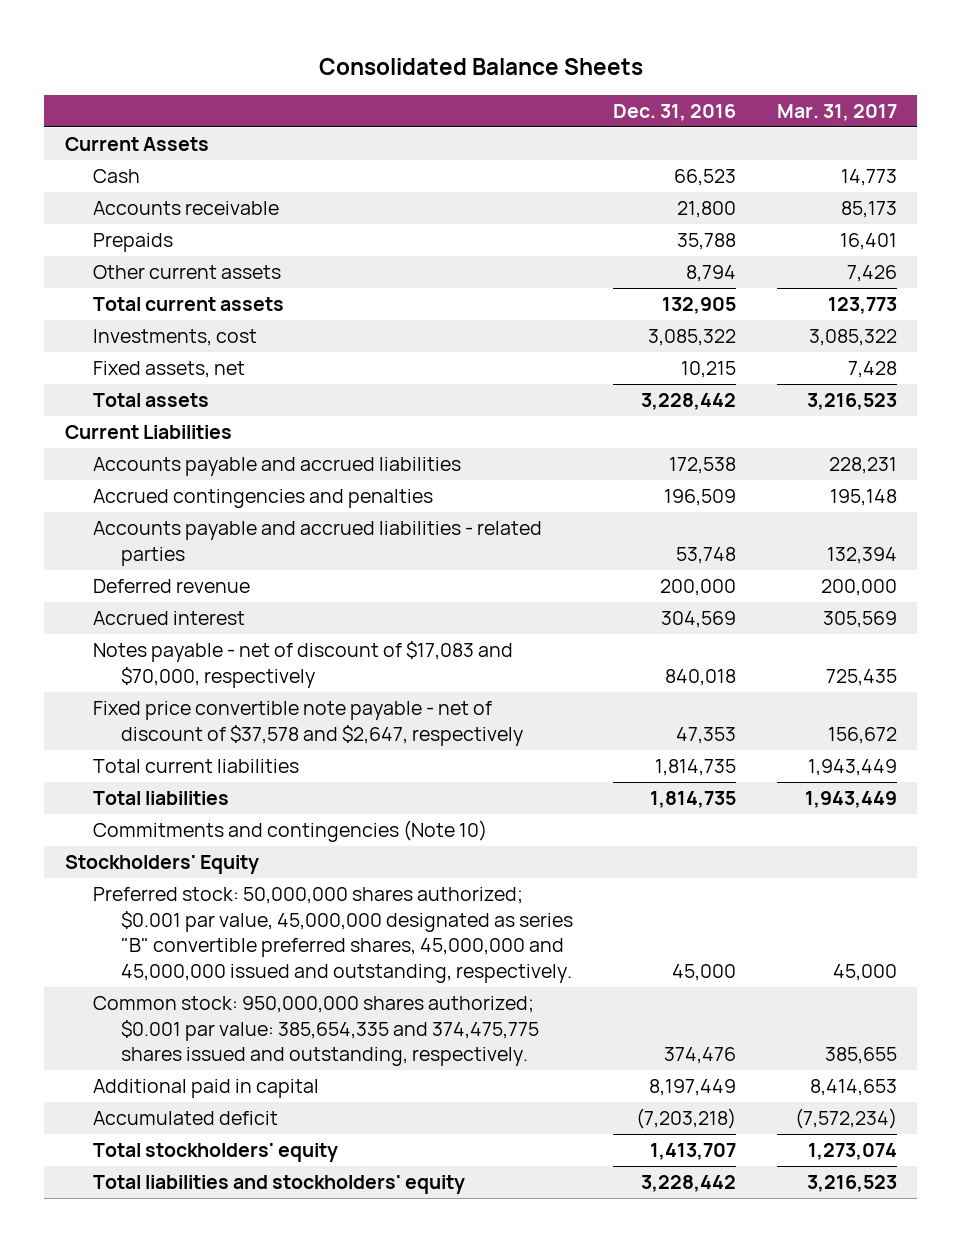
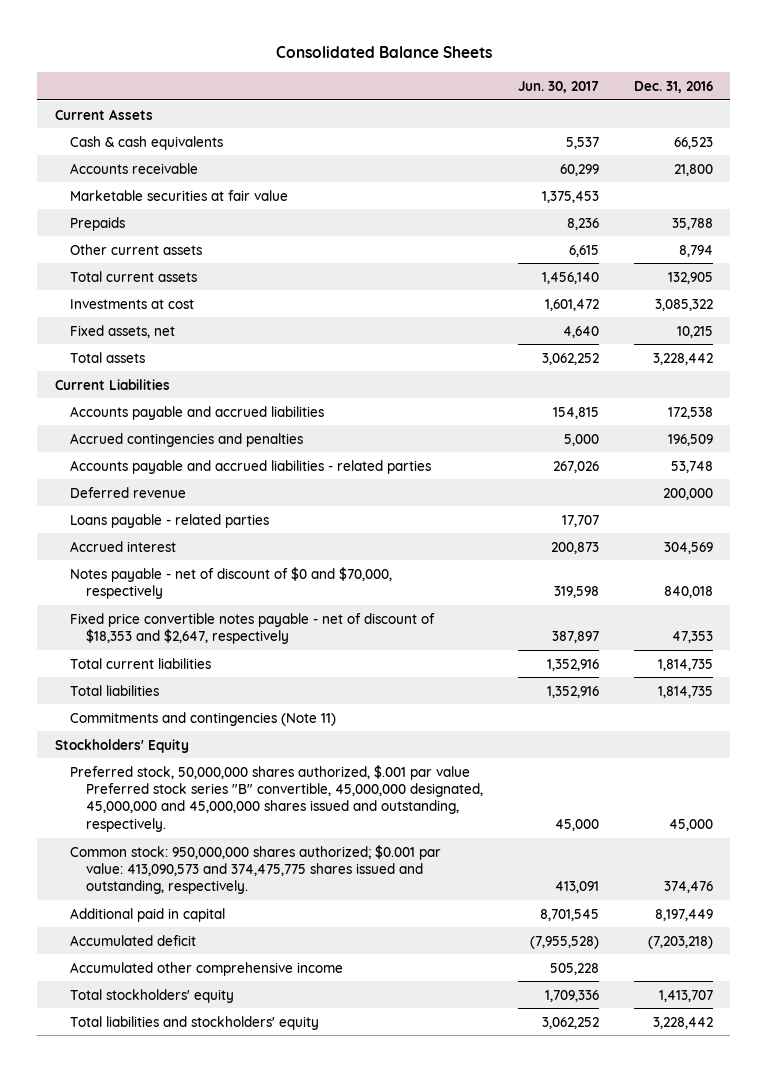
[776,104,897,122] Mar. 31, 2017 -> none
none -> [517,80,599,93] Jun. 30, 2017
[92,169,140,184] Cash -> [70,135,224,150] Cash & cash equivalents
none -> [70,189,289,201] Marketable securities at fair value
[92,329,257,347] Investments, cost -> [70,298,195,309] Investments at cost
none -> [70,513,270,528] Loans payable - related parties
[92,641,513,688] Notes payable - net of discount of $17,083 and $70,000, respectively -> [70,566,393,600] Notes payable - net of discount of $0 and $70,000, respectively
[92,701,523,746] Fixed price convertible note payable - net of discount of $37,578 and $2,647, respectively -> [70,612,436,645] Fixed price convertible notes payable - net of discount of $18,353 and $2,647, respectively
[92,820,487,843] Commitments and contingencies (Note 10) -> [70,711,337,726] Commitments and contingencies (Note 11)
[92,887,573,984] Preferred stock: 50,000,000 shares authorized; $0.001 par value, 45,000,000 designated as series "B" convertible preferred shares, 45,000,000 and 45,000,000 issued and outstanding, respectively. -> [70,764,484,832] Preferred stock, 50,000,000 shares authorized, $.001 par value Preferred stock series "B" convertible, 45,000,000 designated, 45,000,000 and 45,000,000 shares issued and outstanding, respectively.
[92,996,539,1067] Common stock: 950,000,000 shares authorized; $0.001 par value: 385,654,335 and 374,475,775 shares issued and outstanding, respectively. -> [70,844,442,895] Common stock: 950,000,000 shares authorized; $0.001 par value: 413,090,573 and 374,475,775 shares issued and outstanding, respectively.
none -> [70,961,344,976] Accumulated other comprehensive income

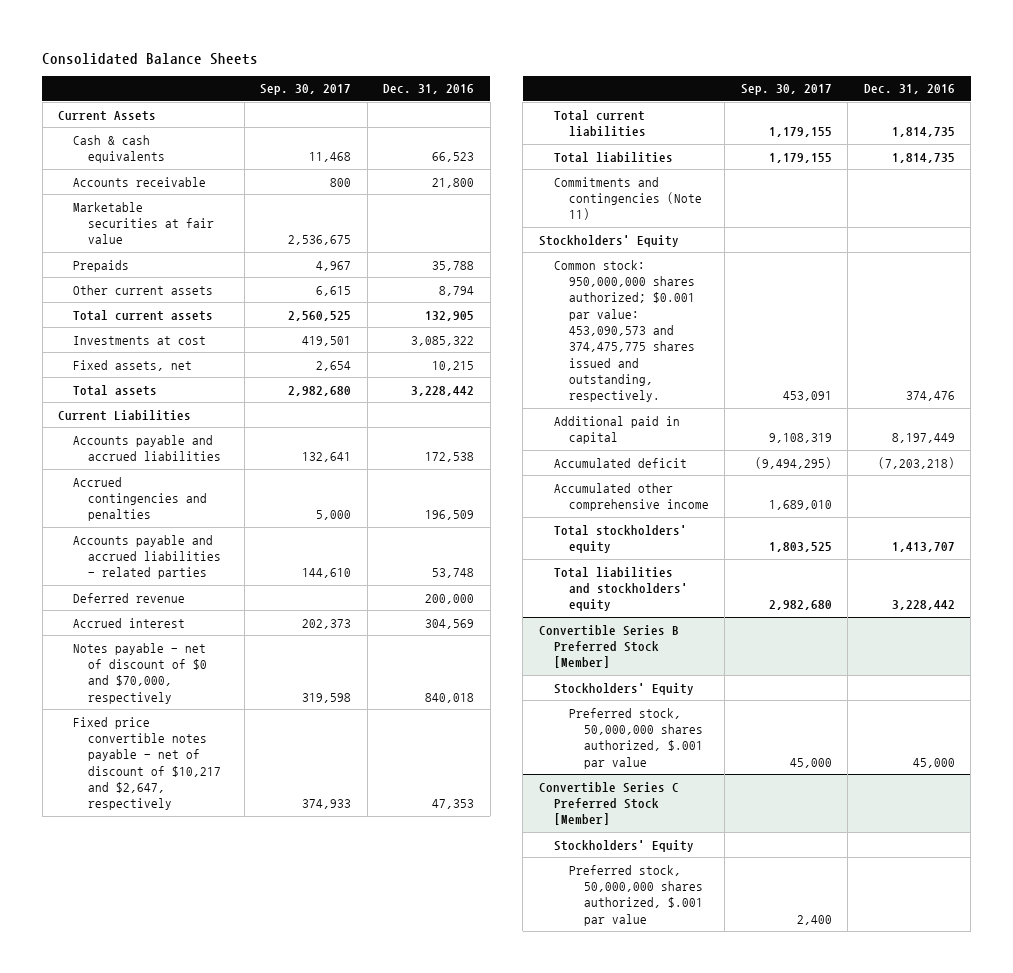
[517,80,599,93] Jun. 30, 2017 -> none
none -> [260,84,352,96] Sep. 30, 2017
[70,513,270,528] Loans payable - related parties -> none
[70,612,436,645] Fixed price convertible notes payable - net of discount of $18,353 and $2,647, respectively -> [73,716,222,811] Fixed price convertible notes payable - net of discount of $10,217 and $2,647, respectively
[70,764,484,832] Preferred stock, 50,000,000 shares authorized, $.001 par value Preferred stock series "B" convertible, 45,000,000 designated, 45,000,000 and 45,000,000 shares issued and outstanding, respectively. -> none
[70,844,442,895] Common stock: 950,000,000 shares authorized; $0.001 par value: 413,090,573 and 374,475,775 shares issued and outstanding, respectively. -> [553,259,695,403] Common stock: 950,000,000 shares authorized; $0.001 par value: 453,090,573 and 374,475,775 shares issued and outstanding, respectively.
none -> [538,624,679,669] Convertible Series B Preferred Stock [Member]
none -> [553,682,694,695] Stockholders' Equity
none -> [568,707,703,769] Preferred stock, 50,000,000 shares authorized, $.001 par value
none -> [538,781,679,826] Convertible Series C Preferred Stock [Member]
none -> [553,839,694,852] Stockholders' Equity
none -> [568,864,703,926] Preferred stock, 50,000,000 shares authorized, $.001 par value

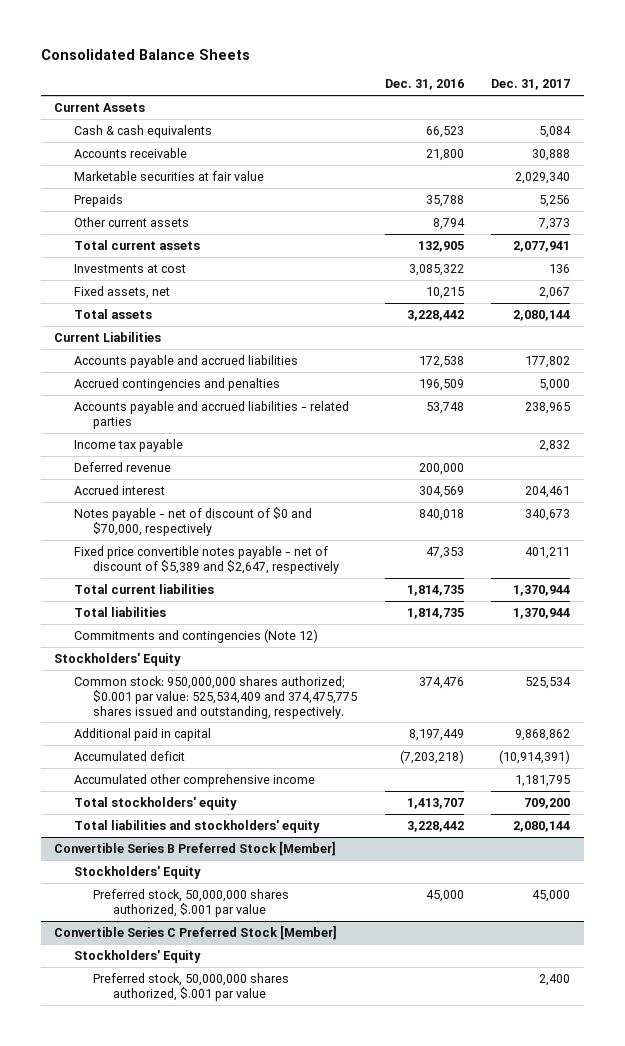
[260,84,352,96] Sep. 30, 2017 -> none
none -> [491,79,571,91] Dec. 31, 2017
none -> [73,438,183,452] Income tax payable
[73,716,222,811] Fixed price convertible notes payable - net of discount of $10,217 and $2,647, respectively -> [73,545,340,574] Fixed price convertible notes payable - net of discount of $5,389 and $2,647, respectively
[553,176,702,221] Commitments and contingencies (Note 11) -> [73,628,318,643] Commitments and contingencies (Note 12)
[553,259,695,403] Common stock: 950,000,000 shares authorized; $0.001 par value: 453,090,573 and 374,475,775 shares issued and outstanding, respectively. -> [73,675,358,719] Common stock: 950,000,000 shares authorized; $0.001 par value: 525,534,409 and 374,475,775 shares issued and outstanding, respectively.

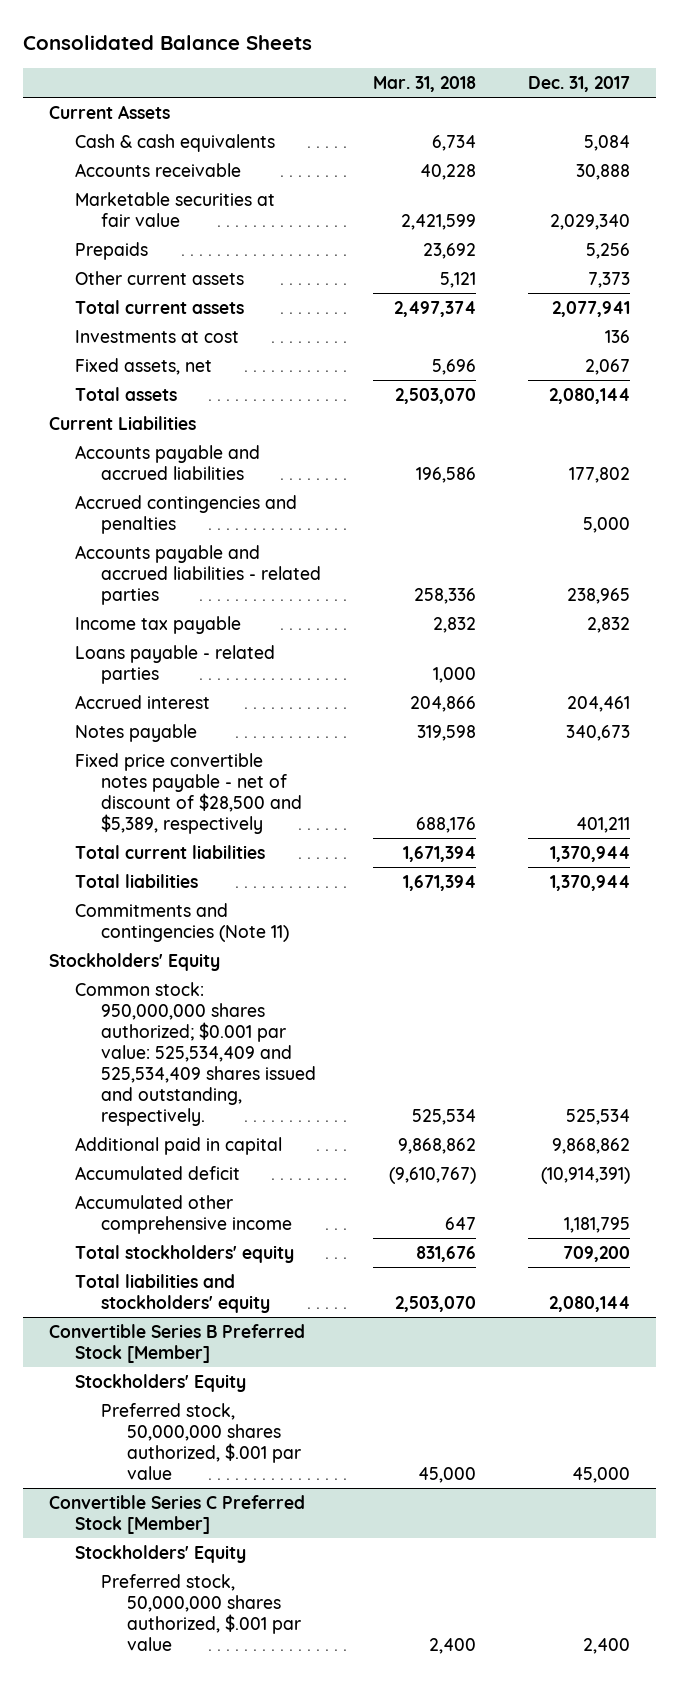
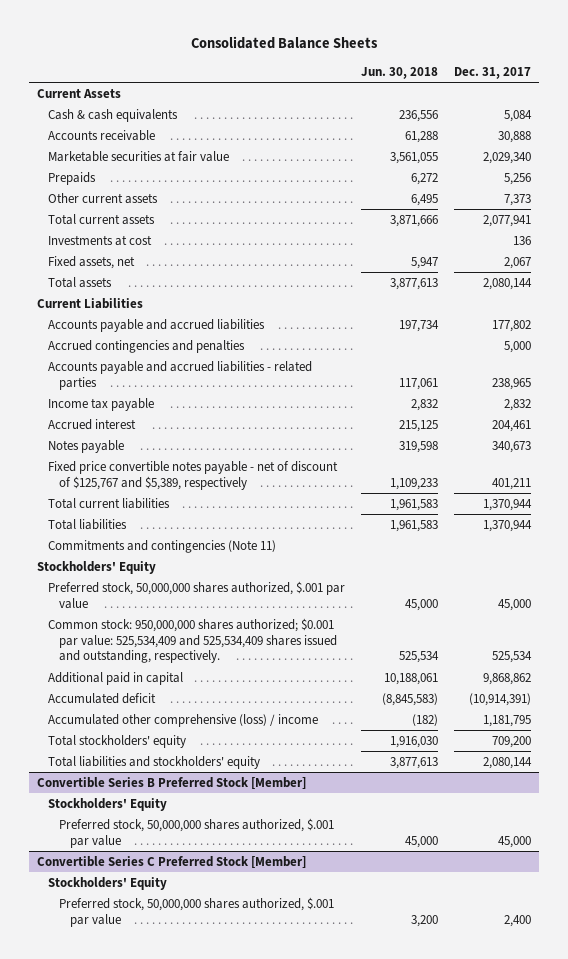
[372,75,476,92] Mar. 31, 2018 -> none
none -> [361,66,439,79] Jun. 30, 2018
[74,644,275,684] Loans payable - related parties -> none
[74,752,303,834] Fixed price convertible notes payable - net of discount of $28,500 and $5,389, respectively -> [47,460,338,490] Fixed price convertible notes payable - net of discount of $125,767 and $5,389, respectively
none -> [47,580,345,609] Preferred stock, 50,000,000 shares authorized, $.001 par value
[74,1194,293,1234] Accumulated other comprehensive income -> [47,713,318,727] Accumulated other comprehensive (loss) / income

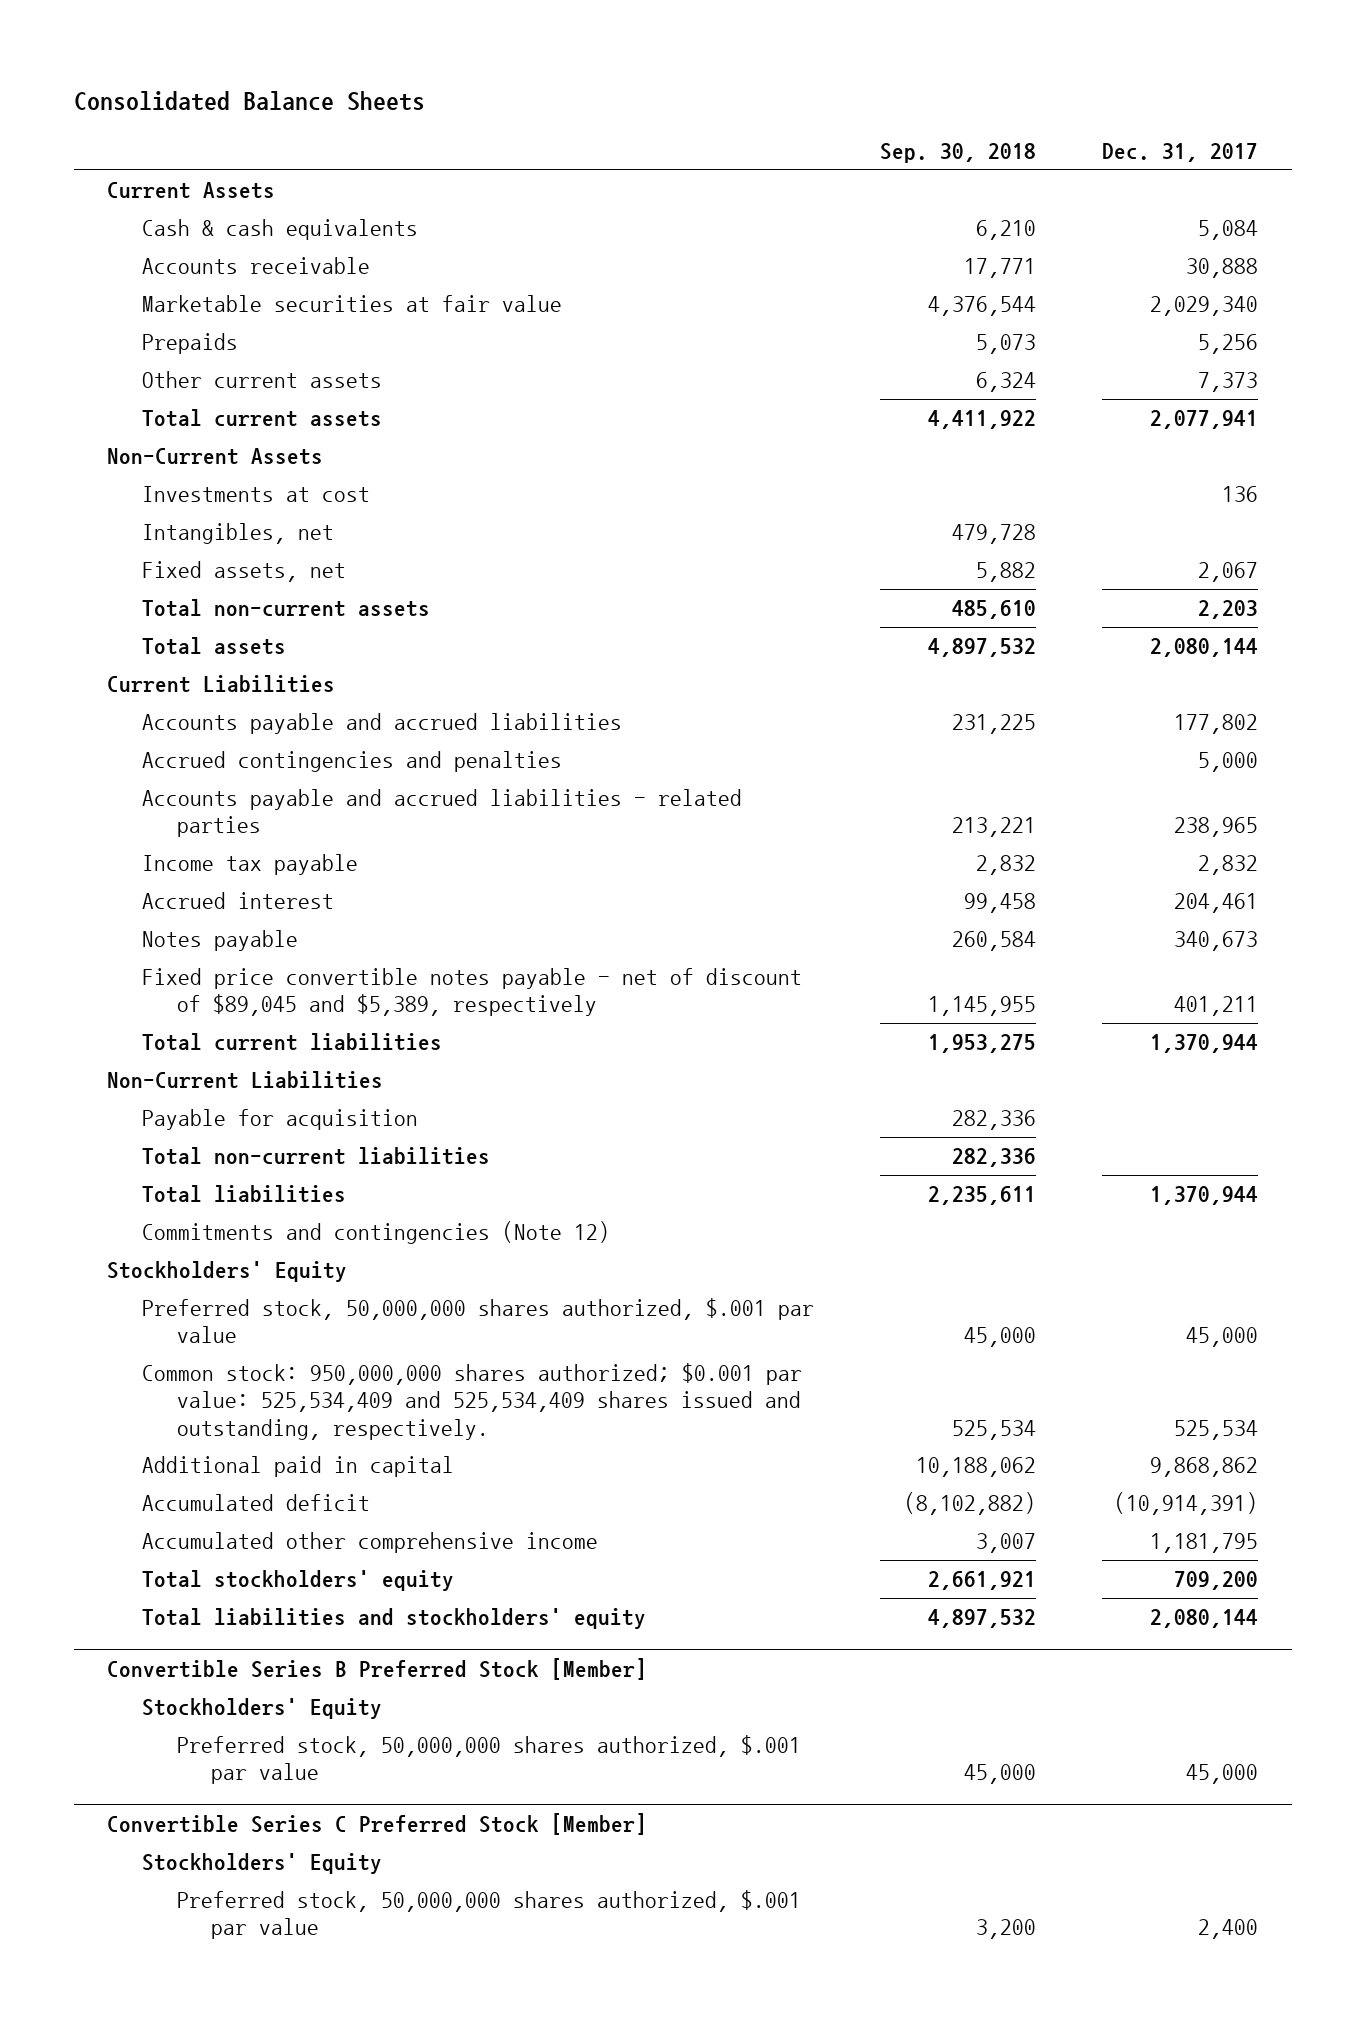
[361,66,439,79] Jun. 30, 2018 -> none
none -> [880,142,1037,163] Sep. 30, 2018
none -> [107,448,324,466] Non-Current Assets
none -> [141,523,334,545] Intangibles, net
none -> [141,599,430,618] Total non-current assets
[47,460,338,490] Fixed price convertible notes payable - net of discount of $125,767 and $5,389, respectively -> [141,968,802,1017] Fixed price convertible notes payable - net of discount of $89,045 and $5,389, respectively
none -> [107,1071,384,1090] Non-Current Liabilities
none -> [141,1109,418,1131] Payable for acquisition
none -> [141,1147,490,1166] Total non-current liabilities
[47,539,276,553] Commitments and contingencies (Note 11) -> [141,1221,610,1245] Commitments and contingencies (Note 12)
[47,713,318,727] Accumulated other comprehensive (loss) / income -> [141,1532,598,1554] Accumulated other comprehensive income

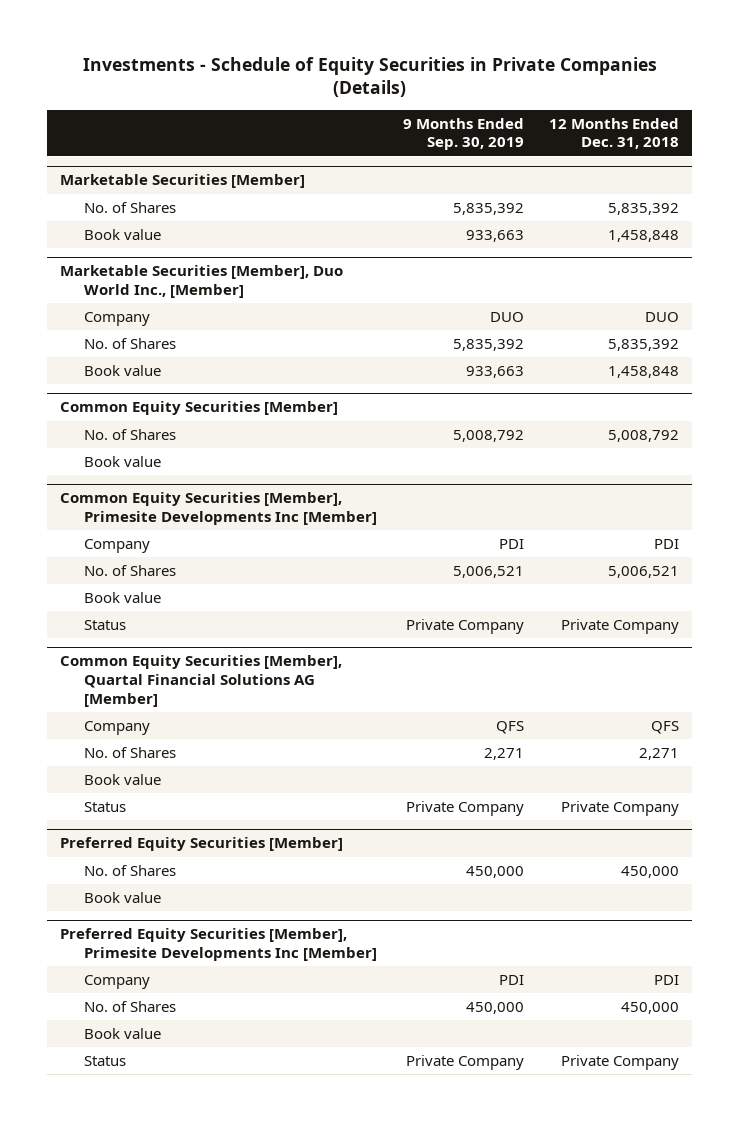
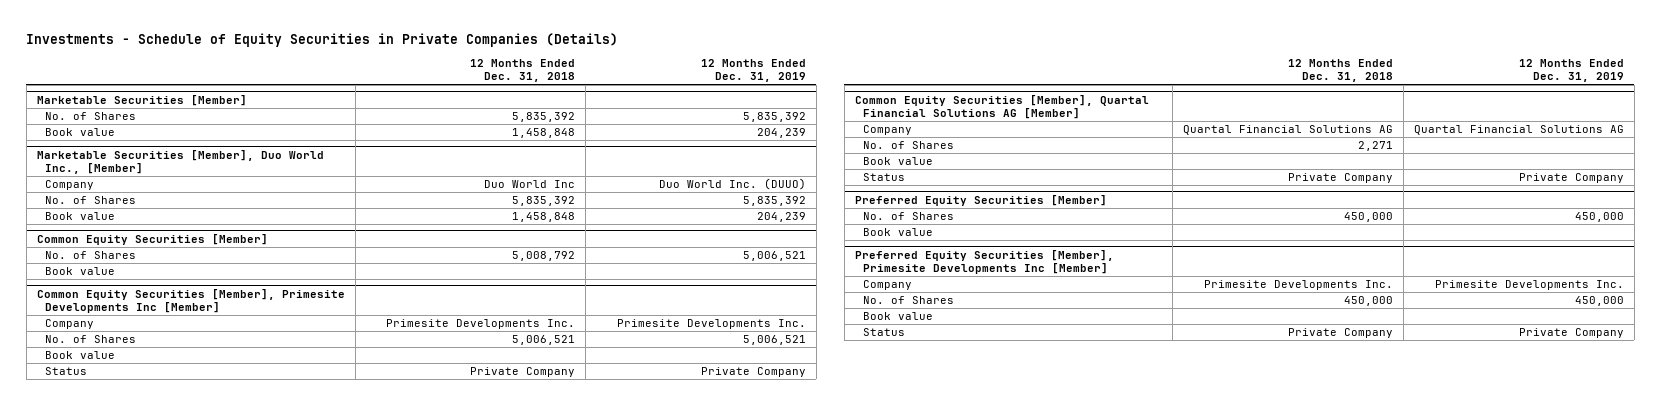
[402,117,524,151] 9 Months Ended Sep. 30, 2019 -> none
none -> [701,59,807,83] 12 Months Ended Dec. 31, 2019
[645,312,680,323] DUO -> [484,180,576,189] Duo World Inc
[654,539,680,550] PDI -> [386,319,576,330] Primesite Developments Inc.
[651,721,680,735] QFS -> [1183,125,1394,136] Quartal Financial Solutions AG
[654,975,680,986] PDI -> [1204,280,1394,291] Primesite Developments Inc.

